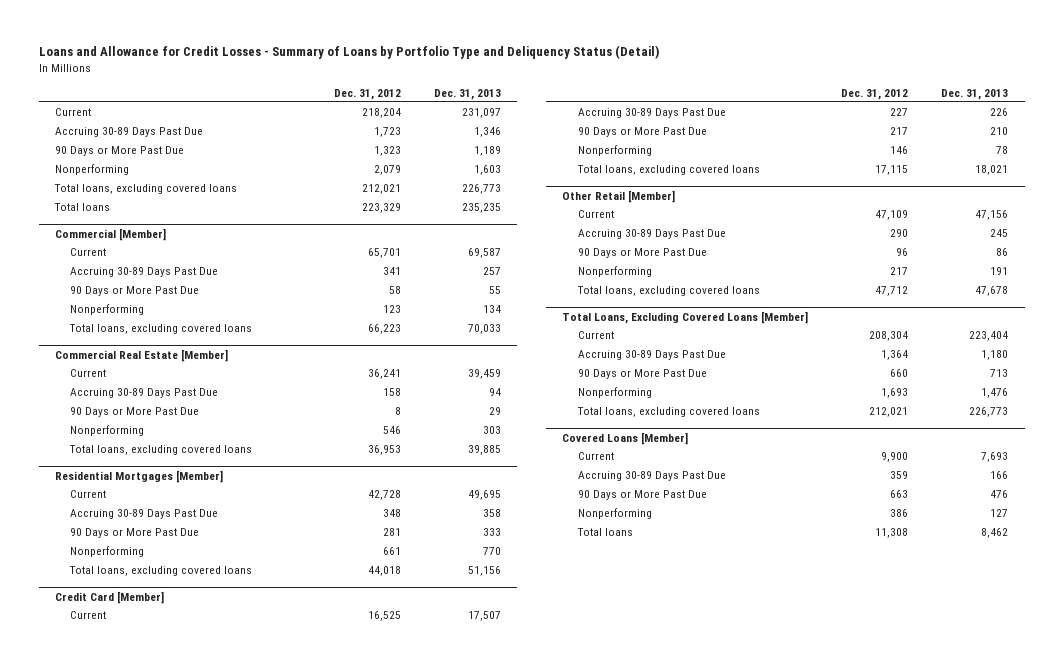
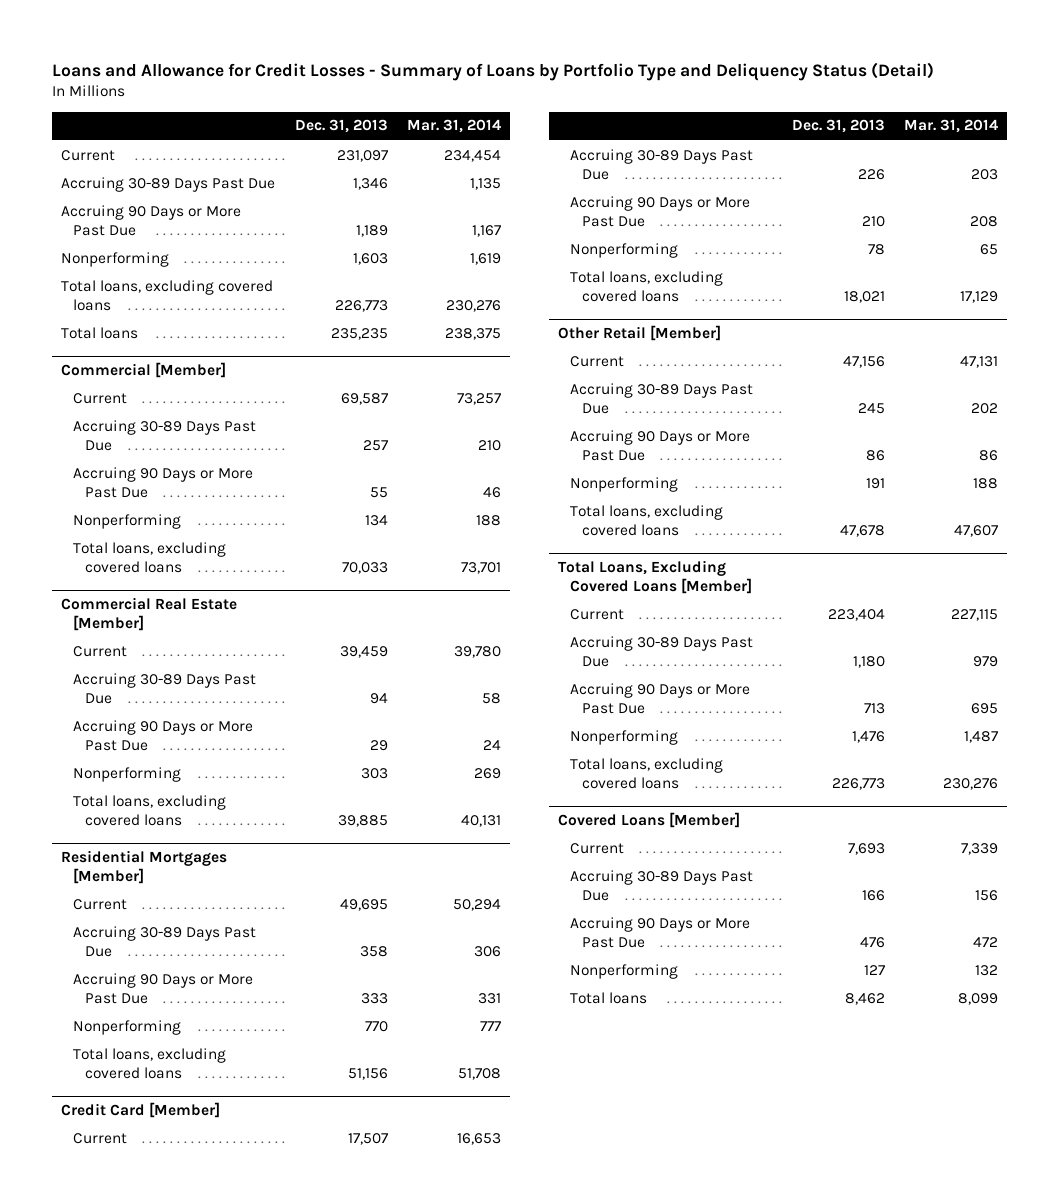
[334,88,402,100] Dec. 31, 2012 -> none
none -> [406,119,501,134] Mar. 31, 2014
[55,146,185,157] 90 Days or More Past Due -> [61,204,242,236] Accruing 90 Days or More Past Due
[70,286,200,297] 90 Days or More Past Due -> [73,466,254,498] Accruing 90 Days or More Past Due
[70,407,200,418] 90 Days or More Past Due -> [73,719,254,751] Accruing 90 Days or More Past Due
[70,528,200,539] 90 Days or More Past Due -> [73,972,254,1004] Accruing 90 Days or More Past Due
[577,127,707,138] 90 Days or More Past Due -> [570,195,751,227] Accruing 90 Days or More Past Due
[577,248,707,259] 90 Days or More Past Due -> [570,429,751,461] Accruing 90 Days or More Past Due
[577,369,707,380] 90 Days or More Past Due -> [570,682,751,714] Accruing 90 Days or More Past Due
[577,490,707,501] 90 Days or More Past Due -> [570,916,751,948] Accruing 90 Days or More Past Due

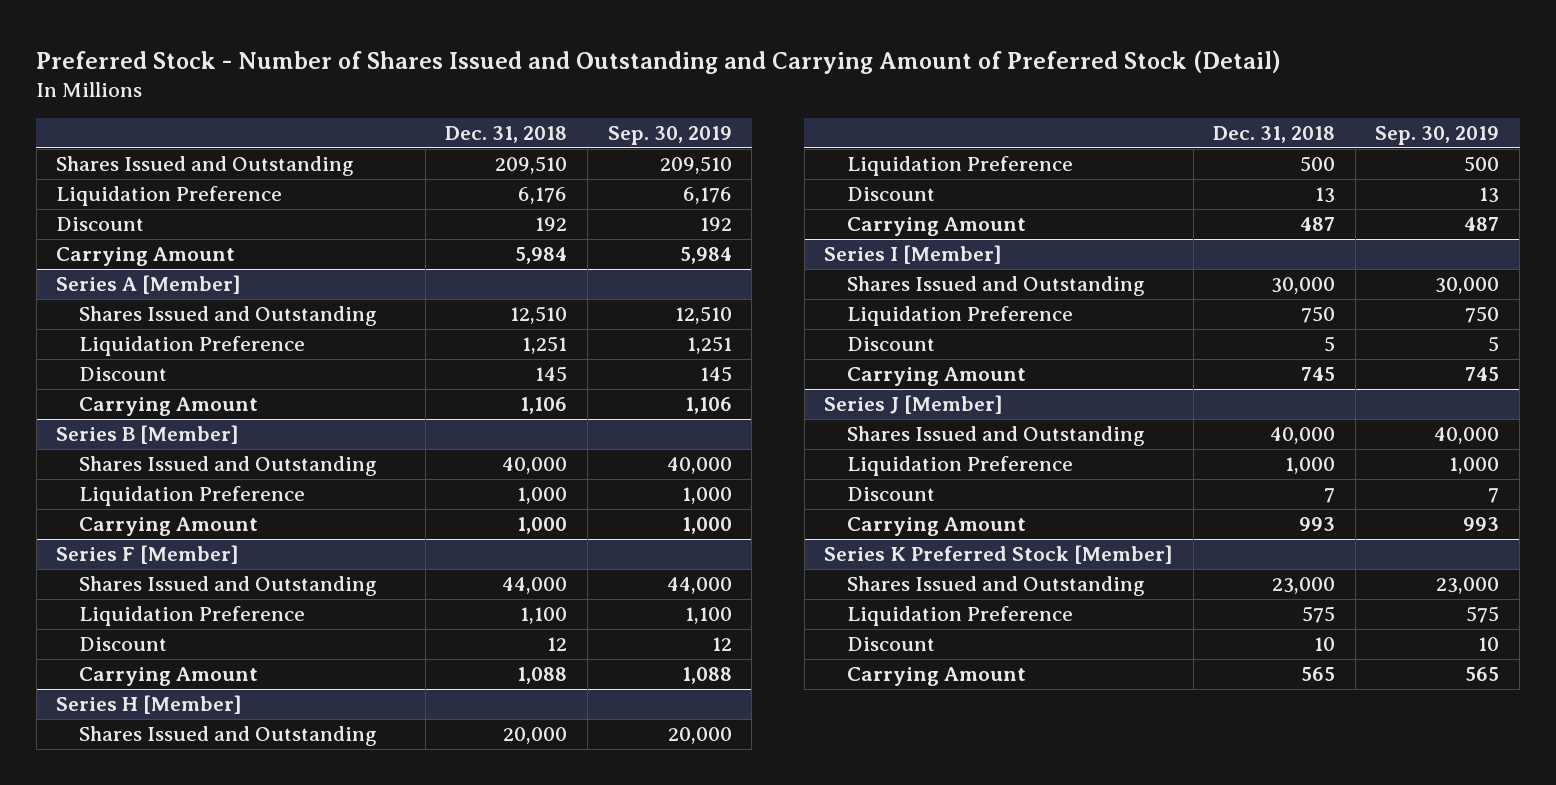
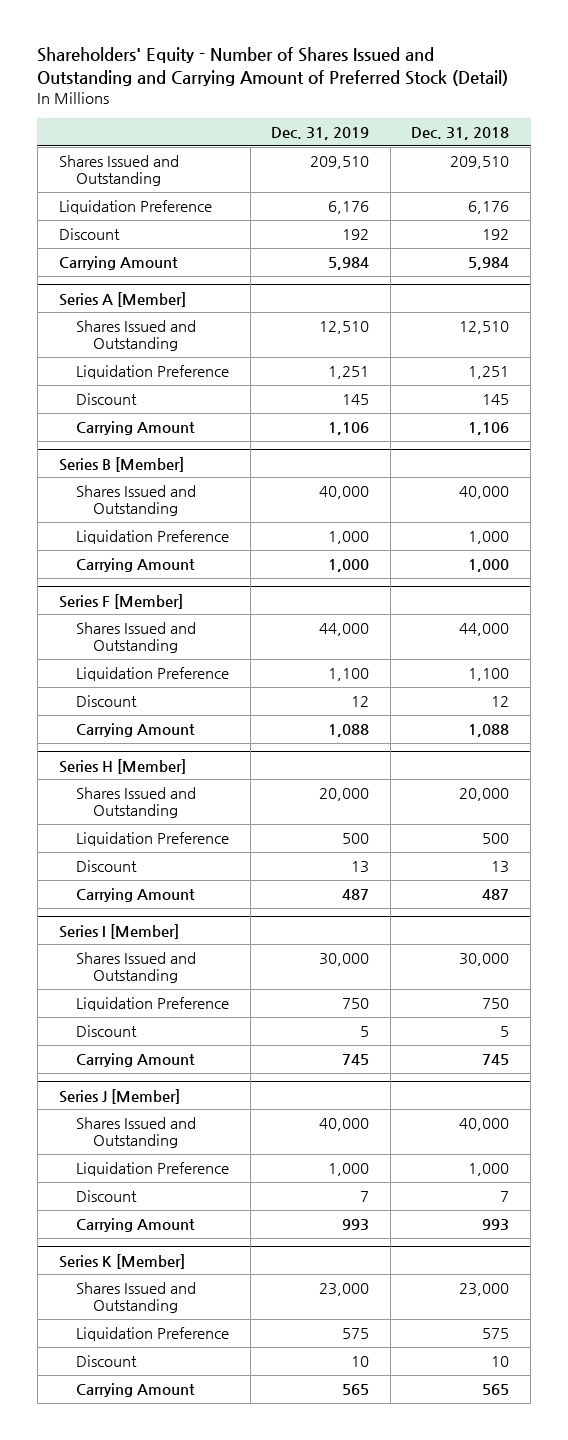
[36,49,1282,74] Preferred Stock - Number of Shares Issued and Outstanding and Carrying Amount of Preferred Stock (Detail) -> [37,47,509,87] Shareholders' Equity - Number of Shares Issued and Outstanding and Carrying Amount of Preferred Stock (Detail)
[607,126,732,146] Sep. 30, 2019 -> none
none -> [271,126,370,140] Dec. 31, 2019
[824,545,1174,565] Series K Preferred Stock [Member] -> [58,1253,185,1269] Series K [Member]

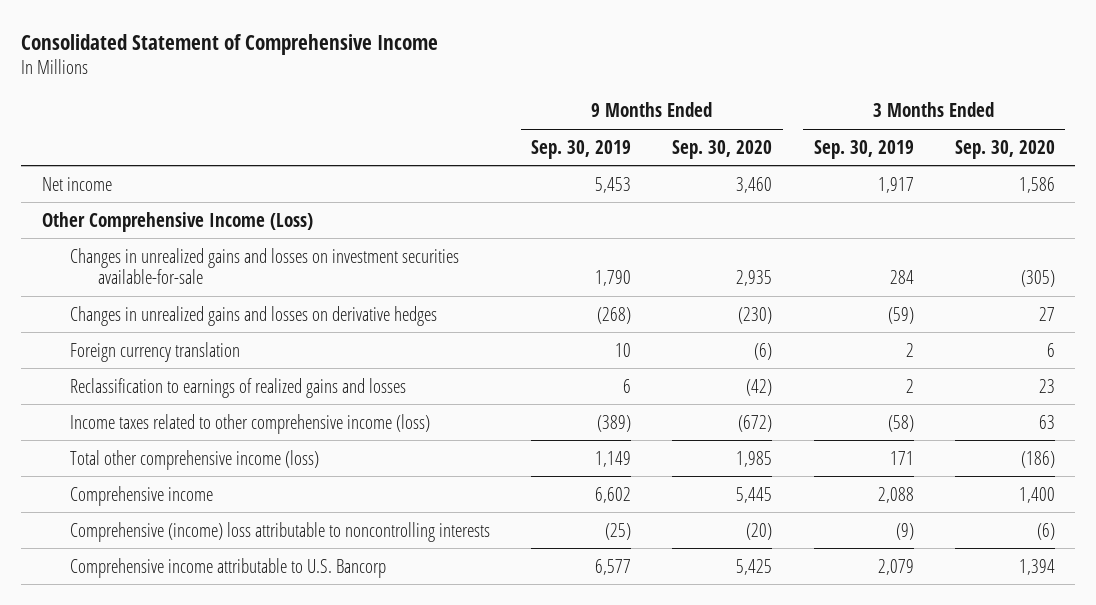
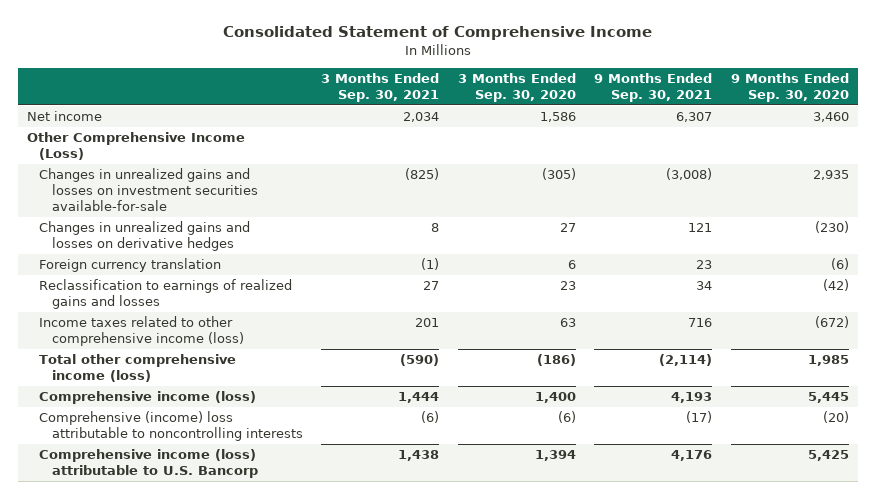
[531,139,632,159] Sep. 30, 2019 -> none
[813,139,914,159] Sep. 30, 2019 -> none
none -> [321,72,440,102] 3 Months Ended Sep. 30, 2021
none -> [594,72,713,102] 9 Months Ended Sep. 30, 2021
[69,485,213,506] Comprehensive income -> [39,391,257,405] Comprehensive income (loss)
[69,557,386,578] Comprehensive income attributable to U.S. Bancorp -> [39,449,258,479] Comprehensive income (loss) attributable to U.S. Bancorp

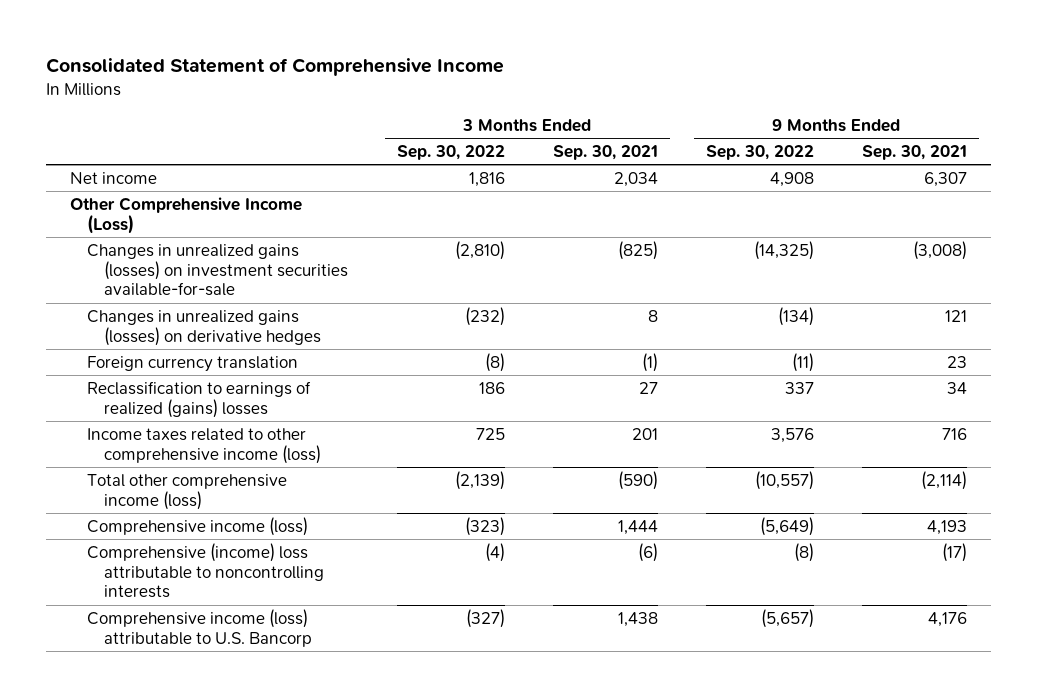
[457,72,576,102] 3 Months Ended Sep. 30, 2020 -> none
[730,72,849,102] 9 Months Ended Sep. 30, 2020 -> none
none -> [396,144,505,160] Sep. 30, 2022
none -> [705,144,814,160] Sep. 30, 2022
[39,168,258,211] Changes in unrealized gains and losses on investment securities available-for-sale -> [87,243,349,297] Changes in unrealized gains (losses) on investment securities available-for-sale
[39,221,251,252] Changes in unrealized gains and losses on derivative hedges -> [87,309,322,346] Changes in unrealized gains (losses) on derivative hedges
[39,279,293,310] Reclassification to earnings of realized gains and losses -> [87,380,312,418] Reclassification to earnings of realized (gains) losses

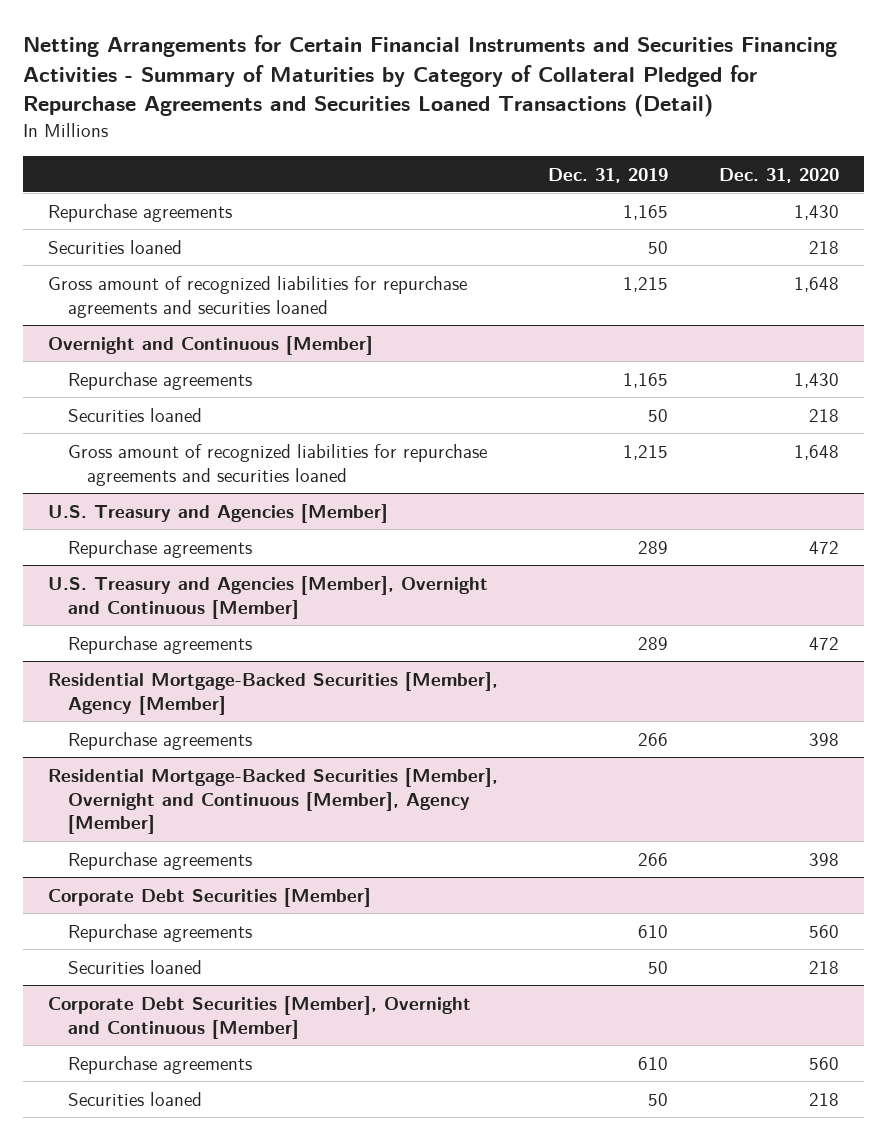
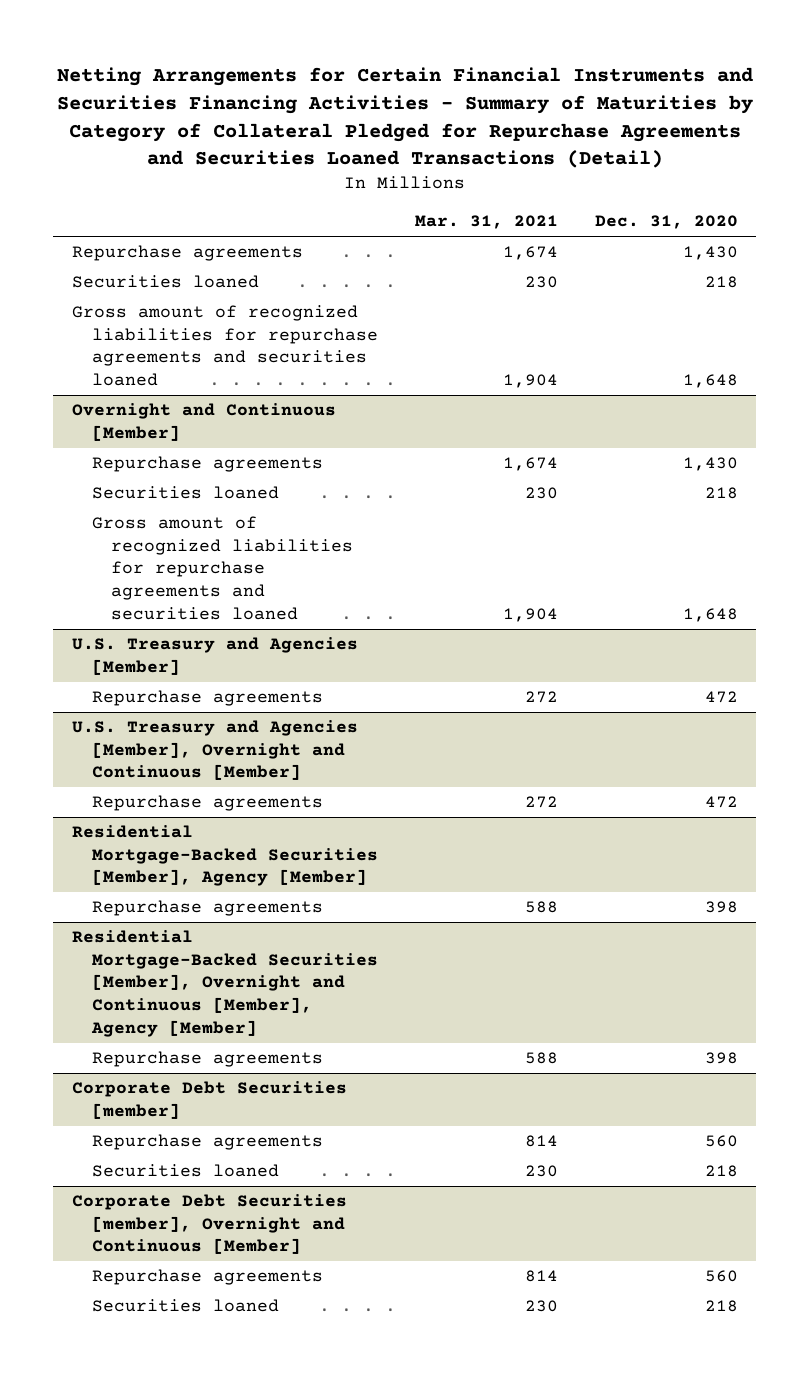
[548,167,669,183] Dec. 31, 2019 -> none
none -> [414,215,558,230] Mar. 31, 2021
[47,887,371,907] Corporate Debt Securities [Member] -> [71,1081,347,1119] Corporate Debt Securities [member]
[47,995,471,1039] Corporate Debt Securities [Member], Overnight and Continuous [Member] -> [71,1194,347,1255] Corporate Debt Securities [member], Overnight and Continuous [Member]

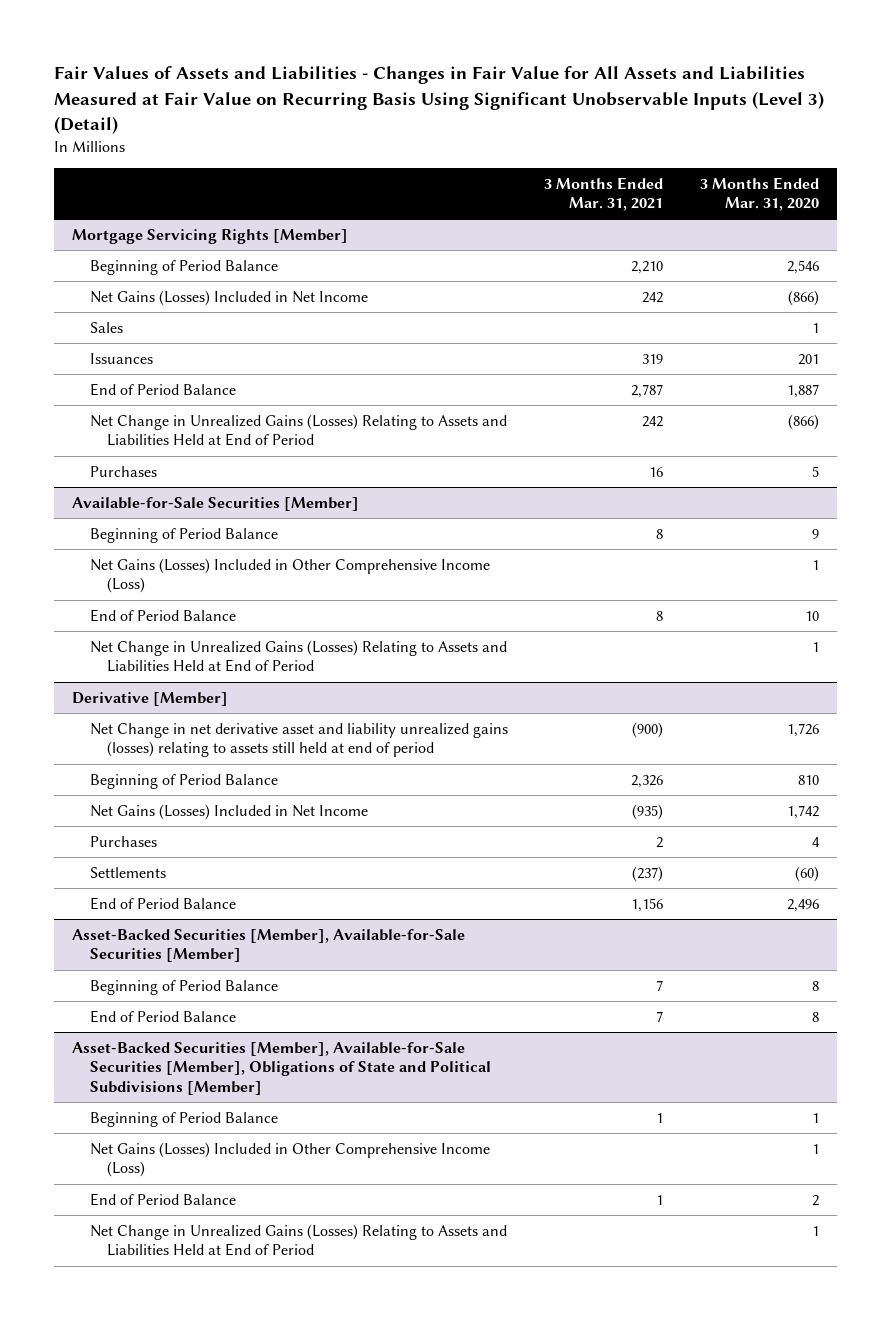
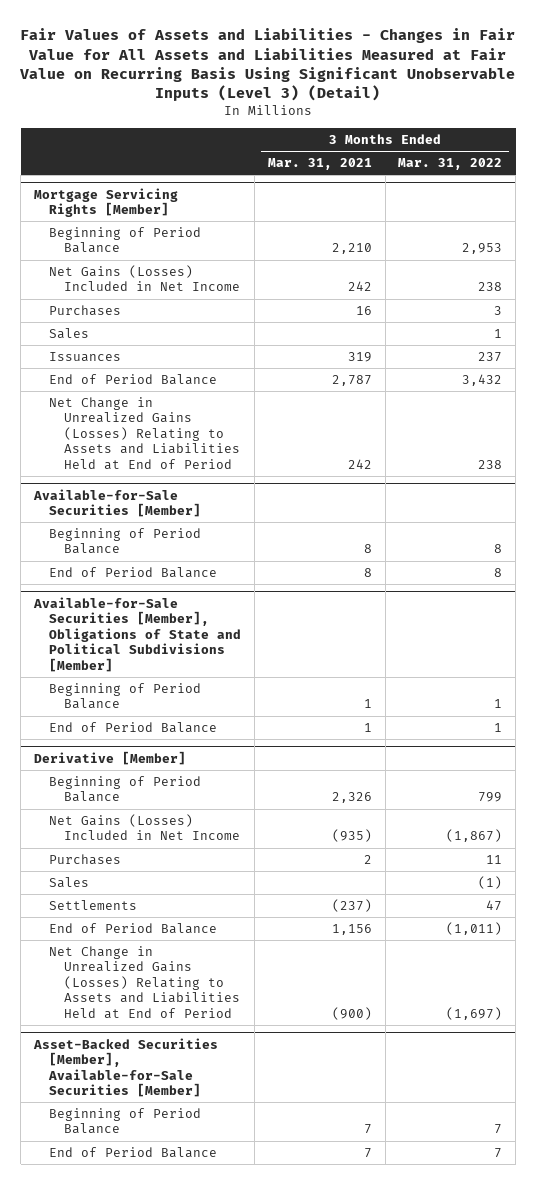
[699,176,819,212] 3 Months Ended Mar. 31, 2020 -> none
none -> [398,158,503,171] Mar. 31, 2022
[89,465,157,477] Purchases -> [48,304,121,316] Purchases
[89,557,490,594] Net Gains (Losses) Included in Other Comprehensive Income (Loss) -> none
[89,639,507,673] Net Change in Unrealized Gains (Losses) Relating to Assets and Liabilities Held at End of Period -> none
none -> [33,596,241,672] Available-for-Sale Securities [Member], Obligations of State and Political Subdivisions [Member]
none -> [48,682,201,710] Beginning of Period Balance
none -> [48,721,217,733] End of Period Balance
[89,722,508,758] Net Change in net derivative asset and liability unrealized gains (losses) relating to assets still held at end of period -> none
none -> [48,876,89,888] Sales
none -> [48,945,240,1019] Net Change in Unrealized Gains (Losses) Relating to Assets and Liabilities Held at End of Period
[72,1041,491,1095] Asset-Backed Securities [Member], Available-for-Sale Securities [Member], Obligations of State and Political Subdivisions [Member] -> none
[89,1111,278,1127] Beginning of Period Balance -> none
[89,1141,490,1178] Net Gains (Losses) Included in Other Comprehensive Income (Loss) -> none
[89,1192,236,1206] End of Period Balance -> none
[89,1223,507,1257] Net Change in Unrealized Gains (Losses) Relating to Assets and Liabilities Held at End of Period -> none

